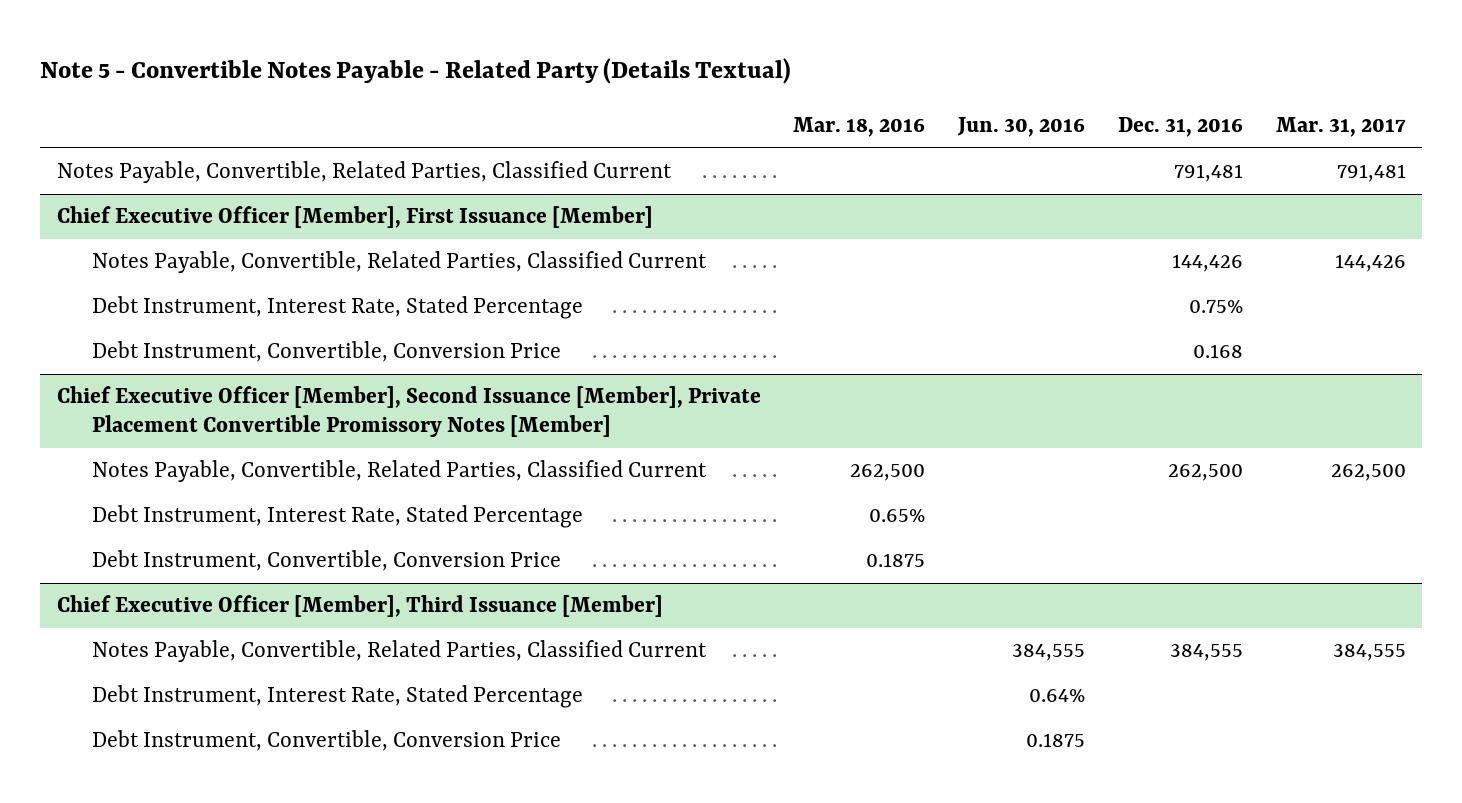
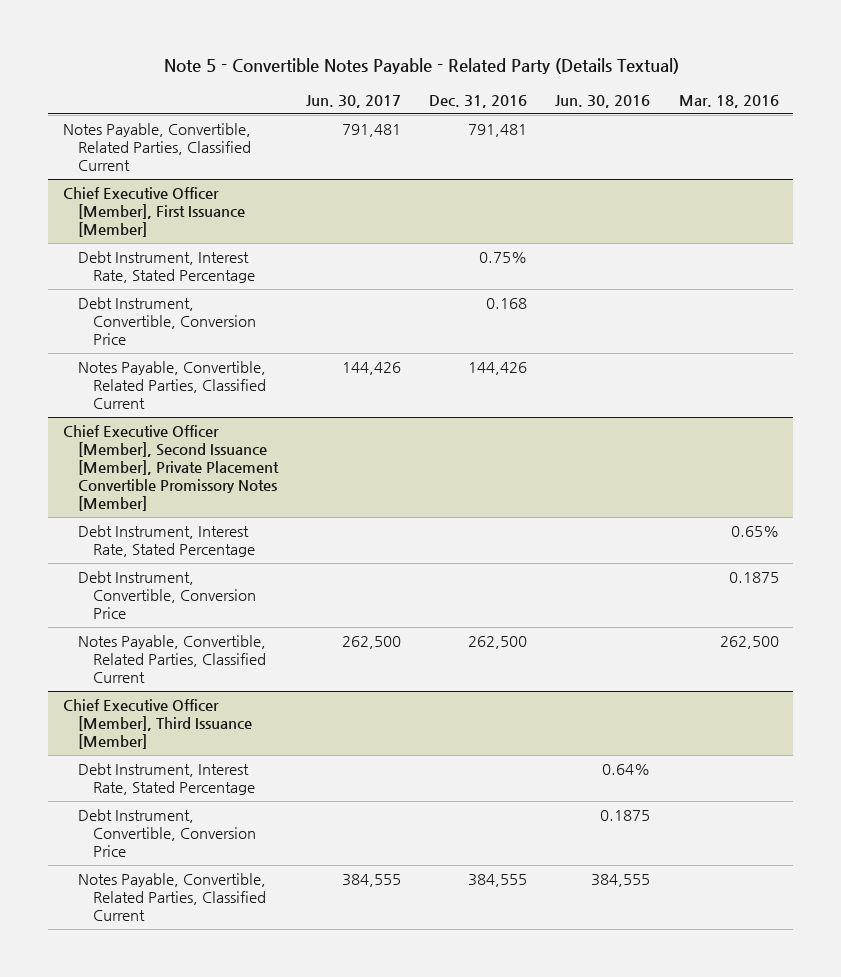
[1275,117,1406,138] Mar. 31, 2017 -> none
none -> [305,94,401,108] Jun. 30, 2017
[91,251,707,274] Notes Payable, Convertible, Related Parties, Classified Current -> [77,361,266,409] Notes Payable, Convertible, Related Parties, Classified Current
[91,460,707,483] Notes Payable, Convertible, Related Parties, Classified Current -> [77,635,266,683] Notes Payable, Convertible, Related Parties, Classified Current
[91,640,707,663] Notes Payable, Convertible, Related Parties, Classified Current -> [77,873,266,921] Notes Payable, Convertible, Related Parties, Classified Current

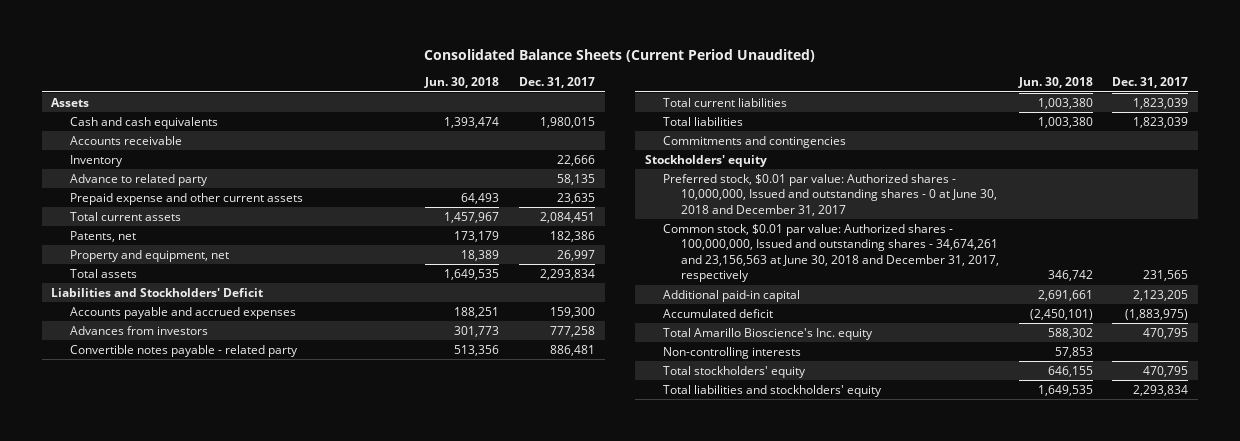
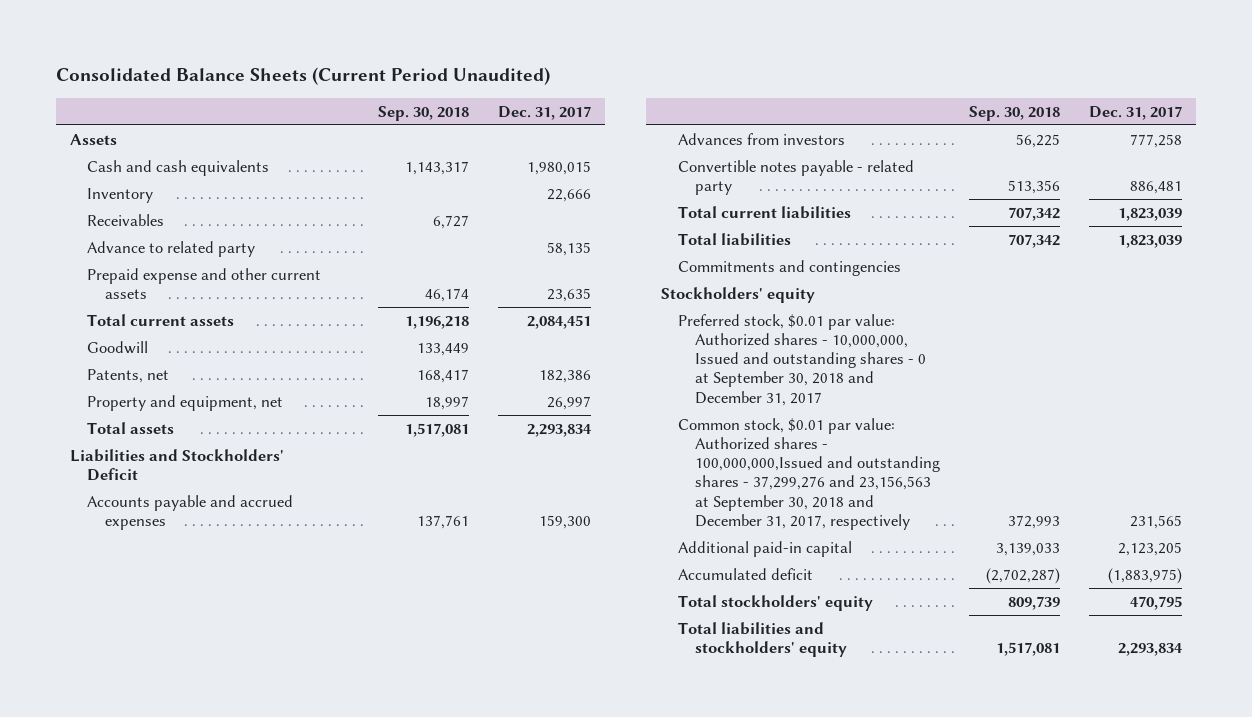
[424,77,500,89] Jun. 30, 2018 -> none
none -> [378,105,470,121] Sep. 30, 2018
[69,135,182,145] Accounts receivable -> none
none -> [87,213,165,226] Receivables
none -> [87,340,149,354] Goodwill
[662,173,998,216] Preferred stock, $0.01 par value: Authorized shares - 10,000,000, Issued and outstanding shares - 0 at June 30, 2018 and December 31, 2017 -> [678,313,927,406] Preferred stock, $0.01 par value: Authorized shares - 10,000,000, Issued and outstanding shares - 0 at September 30, 2018 and December 31, 2017
[662,223,1000,283] Common stock, $0.01 par value: Authorized shares - 100,000,000, Issued and outstanding shares - 34,674,261 and 23,156,563 at June 30, 2018 and December 31, 2017, respectively -> [678,417,941,530] Common stock, $0.01 par value: Authorized shares - 100,000,000,Issued and outstanding shares - 37,299,276 and 23,156,563 at September 30, 2018 and December 31, 2017, respectively
[662,327,873,340] Total Amarillo Bioscience's Inc. equity -> none
[662,346,801,359] Non-controlling interests -> none

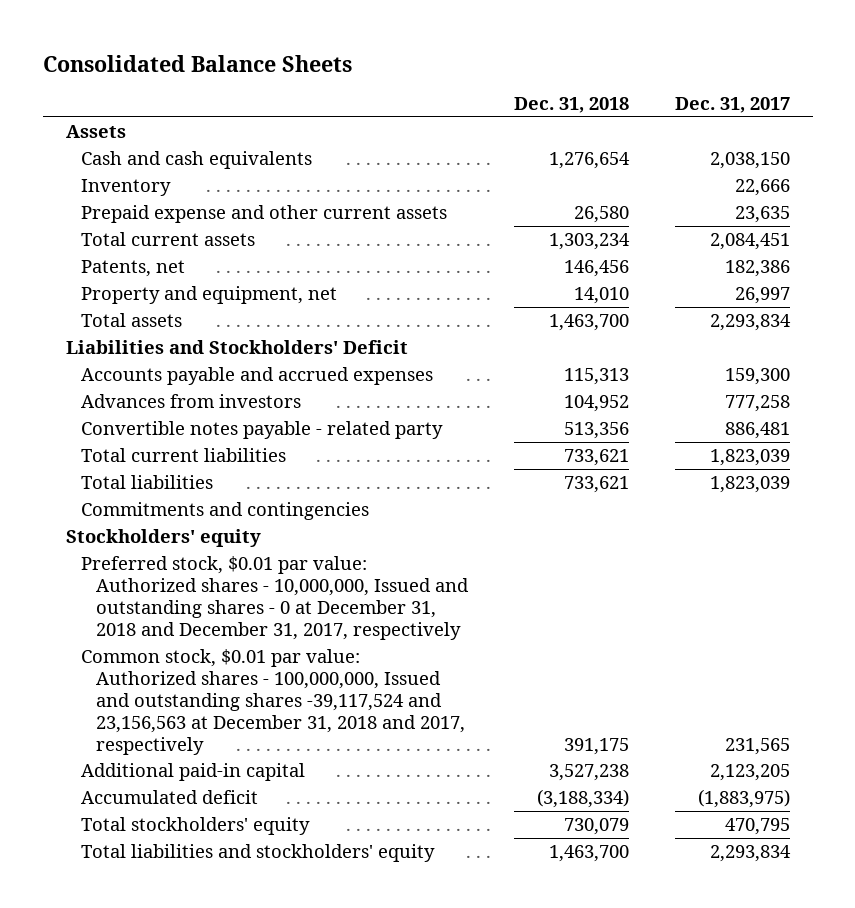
[55,67,550,86] Consolidated Balance Sheets (Current Period Unaudited) -> [42,54,352,72] Consolidated Balance Sheets
[378,105,470,121] Sep. 30, 2018 -> none
none -> [513,97,629,114] Dec. 31, 2018
[527,160,592,175] 1,980,015 -> [709,152,790,170] 2,038,150
[87,213,165,226] Receivables -> none
[87,240,256,257] Advance to related party -> none
[87,340,149,354] Goodwill -> none
[678,313,927,406] Preferred stock, $0.01 par value: Authorized shares - 10,000,000, Issued and outstanding shares - 0 at September 30, 2018 and December 31, 2017 -> [80,556,469,640] Preferred stock, $0.01 par value: Authorized shares - 10,000,000, Issued and outstanding shares - 0 at December 31, 2018 and December 31, 2017, respectively
[678,417,941,530] Common stock, $0.01 par value: Authorized shares - 100,000,000,Issued and outstanding shares - 37,299,276 and 23,156,563 at September 30, 2018 and December 31, 2017, respectively -> [80,649,465,755] Common stock, $0.01 par value: Authorized shares - 100,000,000, Issued and outstanding shares -39,117,524 and 23,156,563 at December 31, 2018 and 2017, respectively

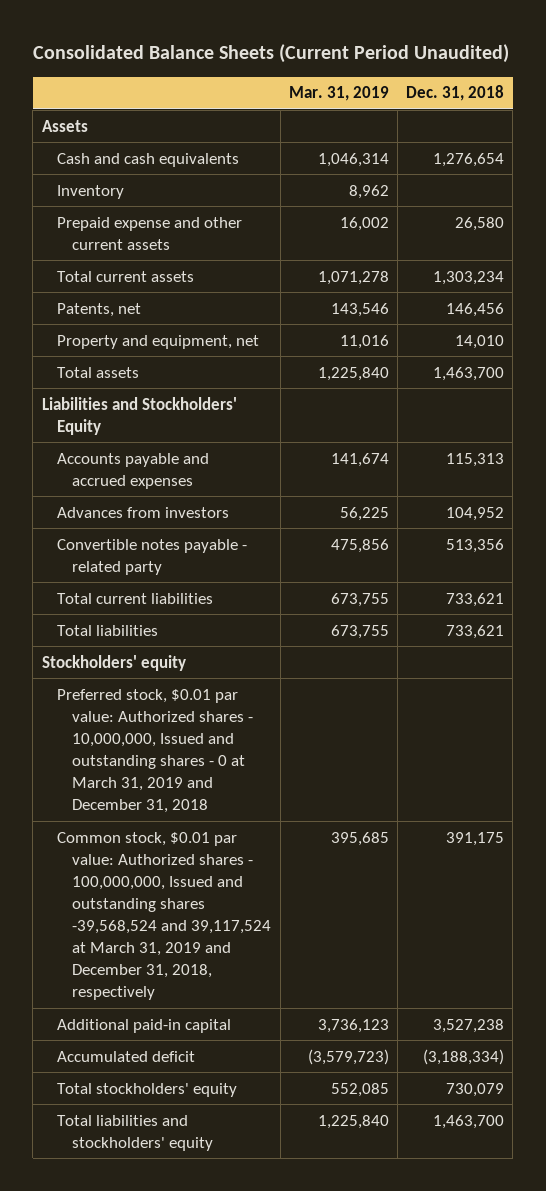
[42,54,352,72] Consolidated Balance Sheets -> [32,44,509,64] Consolidated Balance Sheets (Current Period Unaudited)
[674,97,790,114] Dec. 31, 2017 -> none
none -> [288,86,389,102] Mar. 31, 2019
[65,340,408,355] Liabilities and Stockholders' Deficit -> [41,396,237,435] Liabilities and Stockholders' Equity
[80,502,369,521] Commitments and contingencies -> none
[80,556,469,640] Preferred stock, $0.01 par value: Authorized shares - 10,000,000, Issued and outstanding shares - 0 at December 31, 2018 and December 31, 2017, respectively -> [57,688,254,814] Preferred stock, $0.01 par value: Authorized shares - 10,000,000, Issued and outstanding shares - 0 at March 31, 2019 and December 31, 2018
[80,649,465,755] Common stock, $0.01 par value: Authorized shares - 100,000,000, Issued and outstanding shares -39,117,524 and 23,156,563 at December 31, 2018 and 2017, respectively -> [57,831,272,1001] Common stock, $0.01 par value: Authorized shares - 100,000,000, Issued and outstanding shares -39,568,524 and 39,117,524 at March 31, 2019 and December 31, 2018, respectively

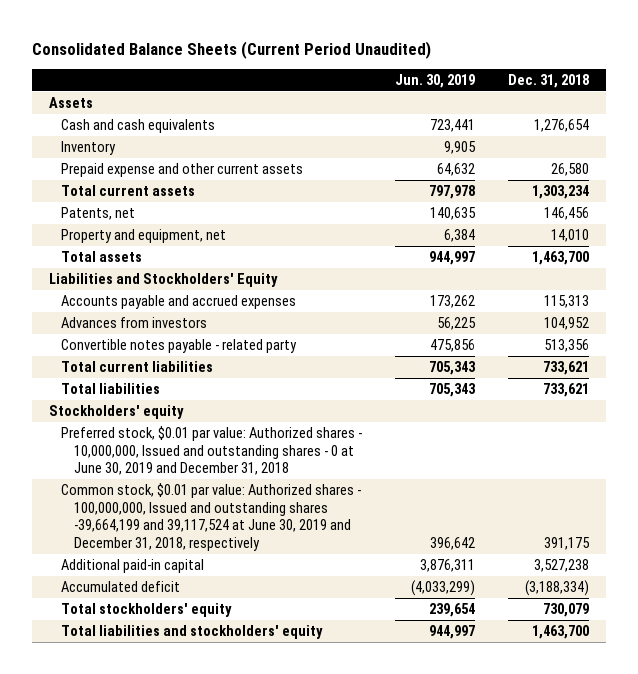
[288,86,389,102] Mar. 31, 2019 -> none
none -> [395,73,476,88] Jun. 30, 2019
[57,688,254,814] Preferred stock, $0.01 par value: Authorized shares - 10,000,000, Issued and outstanding shares - 0 at March 31, 2019 and December 31, 2018 -> [61,425,363,476] Preferred stock, $0.01 par value: Authorized shares - 10,000,000, Issued and outstanding shares - 0 at June 30, 2019 and December 31, 2018
[57,831,272,1001] Common stock, $0.01 par value: Authorized shares - 100,000,000, Issued and outstanding shares -39,568,524 and 39,117,524 at March 31, 2019 and December 31, 2018, respectively -> [61,482,362,552] Common stock, $0.01 par value: Authorized shares - 100,000,000, Issued and outstanding shares -39,664,199 and 39,117,524 at June 30, 2019 and December 31, 2018, respectively

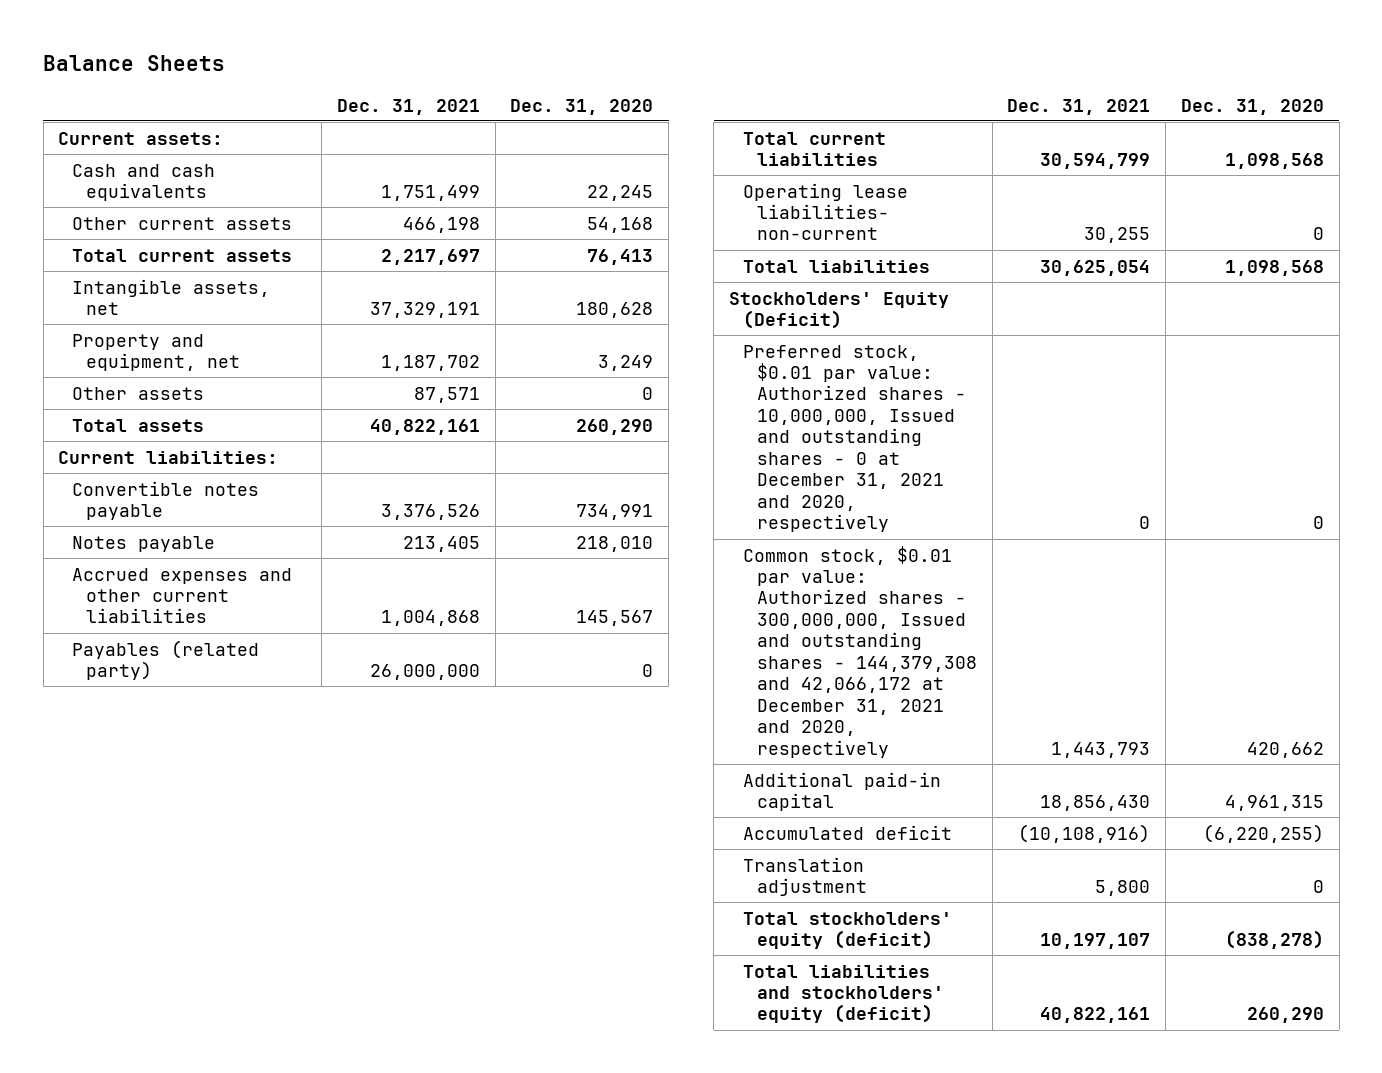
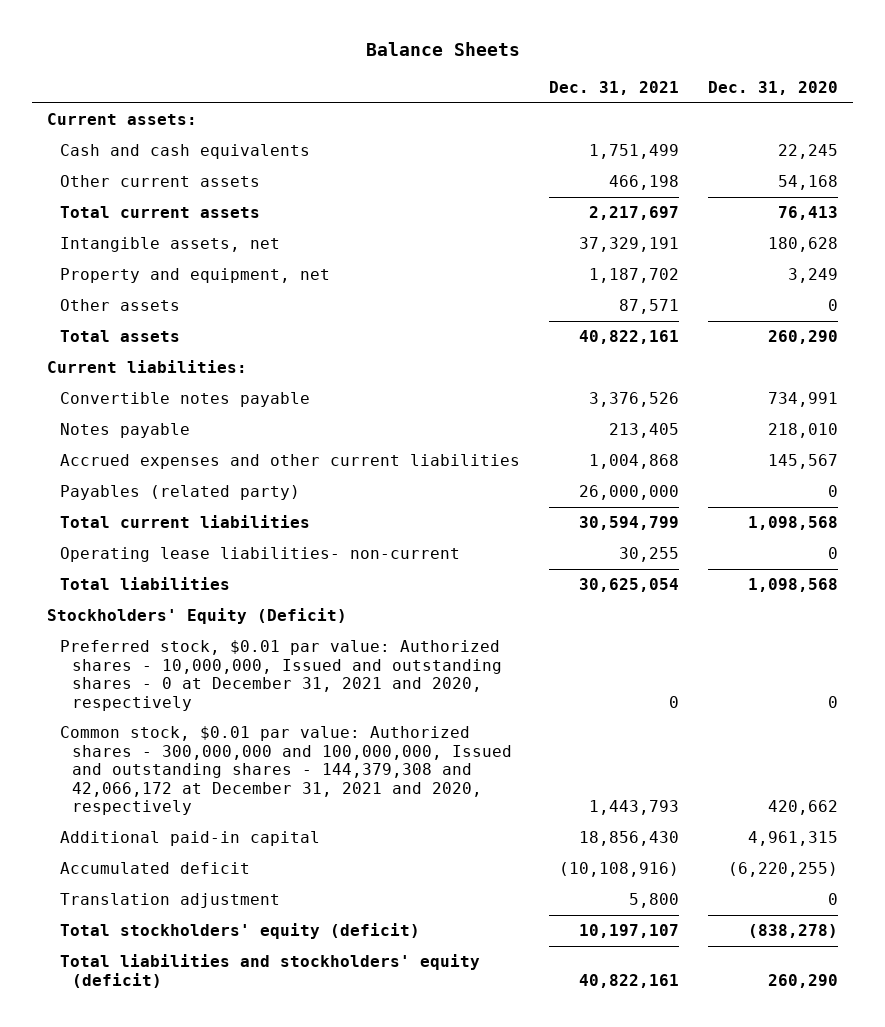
[742,545,977,758] Common stock, $0.01 par value: Authorized shares - 300,000,000, Issued and outstanding shares - 144,379,308 and 42,066,172 at December 31, 2021 and 2020, respectively -> [59,726,513,816] Common stock, $0.01 par value: Authorized shares - 300,000,000 and 100,000,000, Issued and outstanding shares - 144,379,308 and 42,066,172 at December 31, 2021 and 2020, respectively

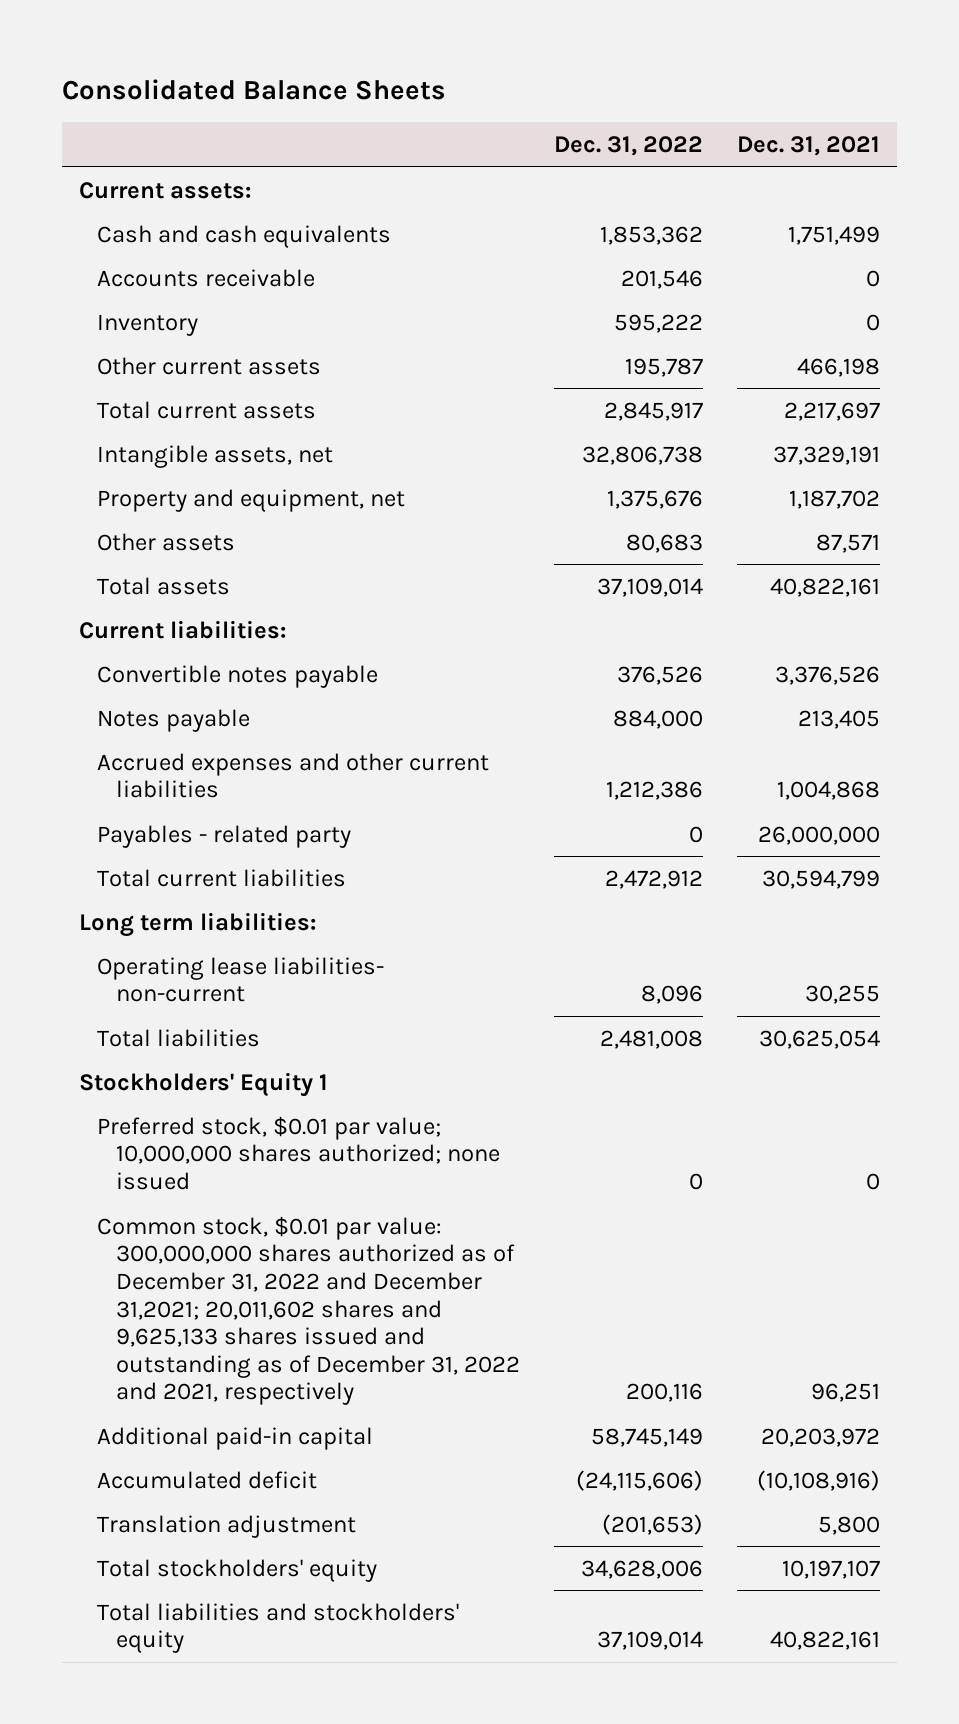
[365,42,520,57] Balance Sheets -> [61,78,446,100] Consolidated Balance Sheets
[708,81,839,96] Dec. 31, 2020 -> none
none -> [553,136,703,157] Dec. 31, 2022
none -> [97,268,316,287] Accounts receivable
none -> [97,313,199,336] Inventory
[59,485,300,501] Payables (related party) -> [97,824,352,848] Payables - related party
none -> [78,911,316,937] Long term liabilities:
[46,608,347,625] Stockholders' Equity (Deficit) -> [78,1071,328,1097] Stockholders' Equity 1
[59,640,503,711] Preferred stock, $0.01 par value: Authorized shares - 10,000,000, Issued and outstanding shares - 0 at December 31, 2021 and 2020, respectively -> [97,1115,500,1190] Preferred stock, $0.01 par value; 10,000,000 shares authorized; none issued
[59,726,513,816] Common stock, $0.01 par value: Authorized shares - 300,000,000 and 100,000,000, Issued and outstanding shares - 144,379,308 and 42,066,172 at December 31, 2021 and 2020, respectively -> [97,1215,520,1406] Common stock, $0.01 par value: 300,000,000 shares authorized as of December 31, 2022 and December 31,2021; 20,011,602 shares and 9,625,133 shares issued and outstanding as of December 31, 2022 and 2021, respectively
[588,800,679,816] 1,443,793 -> [810,1383,880,1403] 96,251
[578,831,679,847] 18,856,430 -> [760,1427,880,1447] 20,203,972
[59,923,420,940] Total stockholders' equity (deficit) -> [97,1558,378,1582] Total stockholders' equity
[59,954,480,988] Total liabilities and stockholders' equity (deficit) -> [97,1602,460,1654] Total liabilities and stockholders' equity

